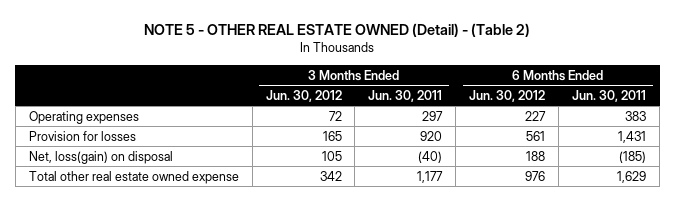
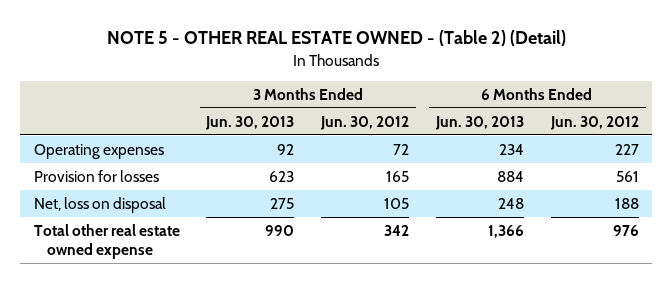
[144,22,531,37] NOTE 5 - OTHER REAL ESTATE OWNED (Detail) - (Table 2) -> [107,30,567,47] NOTE 5 - OTHER REAL ESTATE OWNED - (Table 2) (Detail)
[368,89,443,102] Jun. 30, 2011 -> none
[572,89,647,102] Jun. 30, 2011 -> none
none -> [205,115,295,130] Jun. 30, 2013
none -> [435,115,525,130] Jun. 30, 2013
[28,150,173,164] Net, loss(gain) on disposal -> [33,196,166,213] Net, loss on disposal

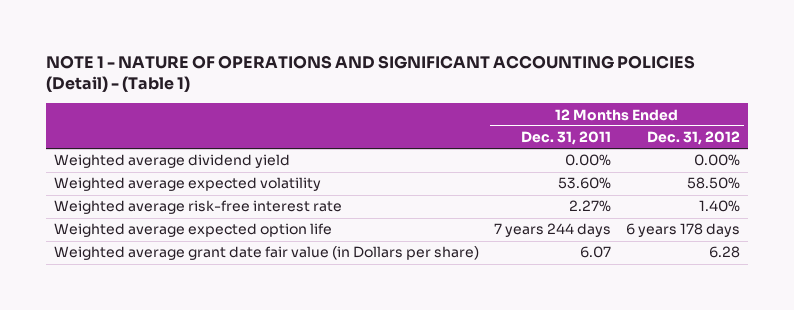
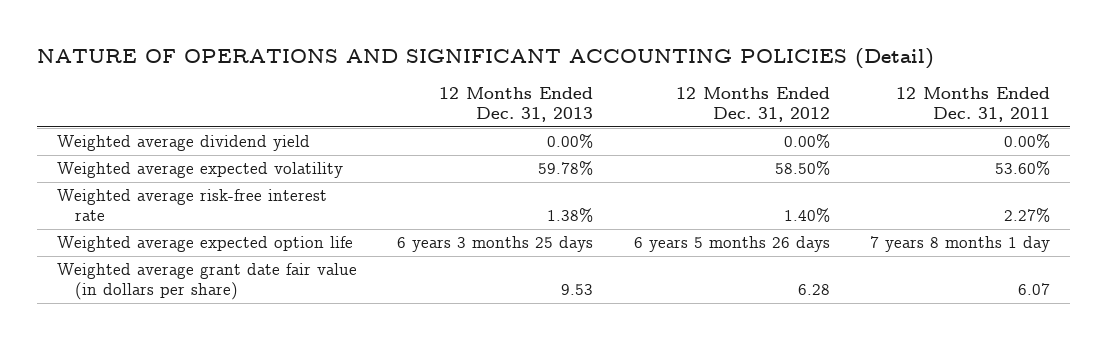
[46,54,696,93] NOTE 1 - NATURE OF OPERATIONS AND SIGNIFICANT ACCOUNTING POLICIES (Detail) - (Table 1) -> [36,48,934,70] NATURE OF OPERATIONS AND SIGNIFICANT ACCOUNTING POLICIES (Detail)
none -> [439,87,594,123] 12 Months Ended Dec. 31, 2013
[494,223,612,238] 7 years 244 days -> [870,236,1051,253] 7 years 8 months 1 day
[626,223,741,238] 6 years 178 days -> [633,236,830,253] 6 years 5 months 26 days
[53,246,479,261] Weighted average grant date fair value (in Dollars per share) -> [56,263,357,301] Weighted average grant date fair value (in dollars per share)

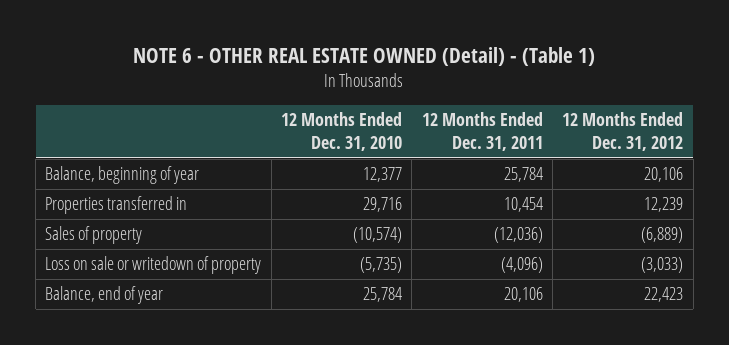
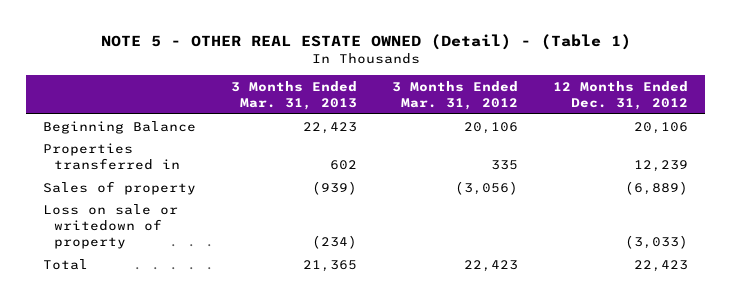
[133,47,596,67] NOTE 6 - OTHER REAL ESTATE OWNED (Detail) - (Table 1) -> [100,33,631,50] NOTE 5 - OTHER REAL ESTATE OWNED (Detail) - (Table 1)
[281,112,403,151] 12 Months Ended Dec. 31, 2010 -> none
[421,112,543,151] 12 Months Ended Dec. 31, 2011 -> none
none -> [231,81,358,111] 3 Months Ended Mar. 31, 2013
none -> [391,81,518,111] 3 Months Ended Mar. 31, 2012
[45,166,200,185] Balance, beginning of year -> [43,120,197,134] Beginning Balance
[45,286,164,305] Balance, end of year -> [43,258,89,270] Total

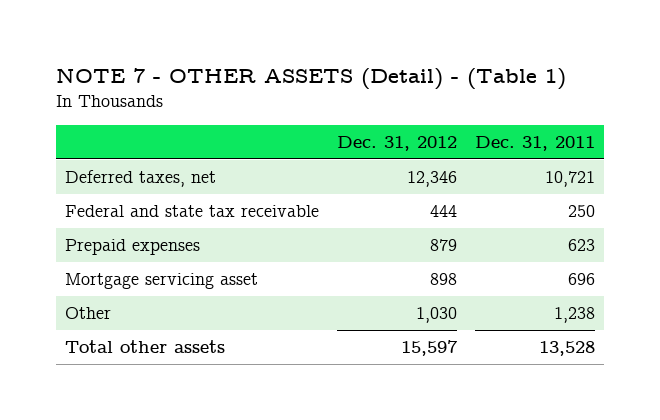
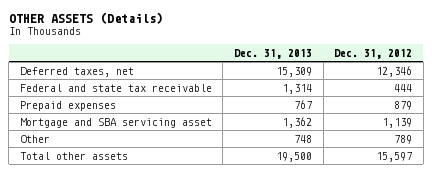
[55,68,566,91] NOTE 7 - OTHER ASSETS (Detail) - (Table 1) -> [8,11,163,24] OTHER ASSETS (Details)
[475,136,596,152] Dec. 31, 2011 -> none
none -> [233,48,312,59] Dec. 31, 2013
[64,272,258,289] Mortgage servicing asset -> [19,117,212,128] Mortgage and SBA servicing asset
[430,272,458,285] 898 -> [382,117,413,128] 1,139
[416,306,458,323] 1,030 -> [394,134,413,144] 789

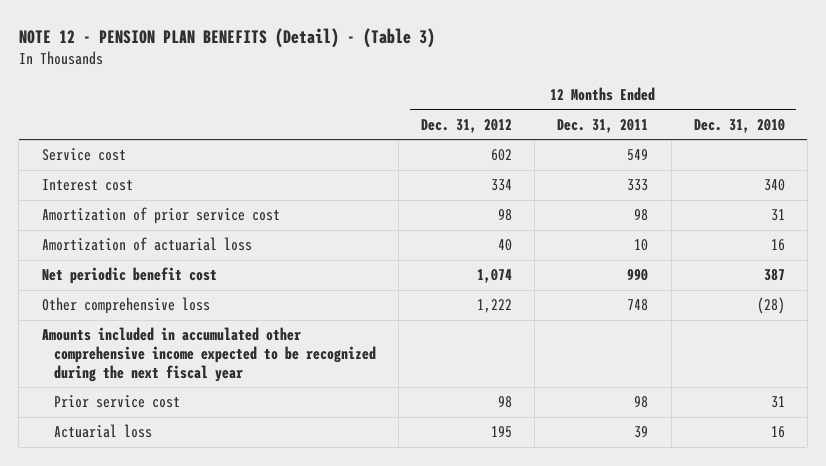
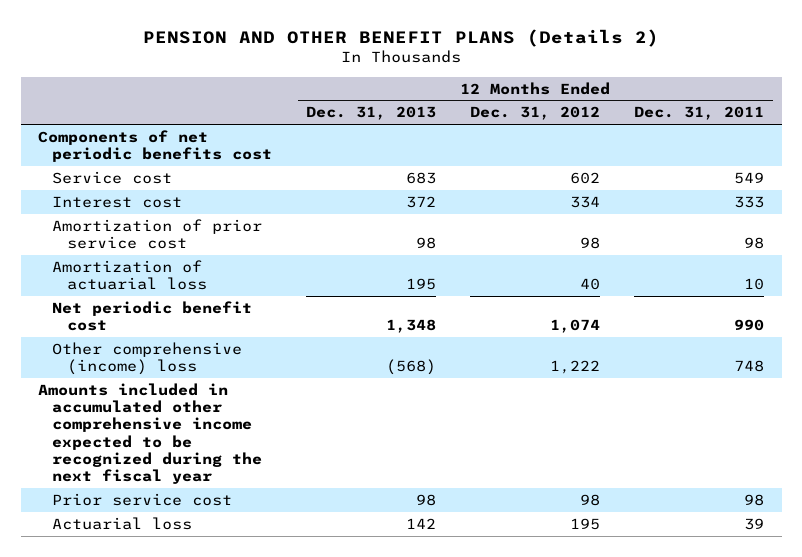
[18,28,435,49] NOTE 12 - PENSION PLAN BENEFITS (Detail) - (Table 3) -> [143,28,660,47] PENSION AND OTHER BENEFIT PLANS (Details 2)
[693,118,785,133] Dec. 31, 2010 -> none
none -> [306,106,437,121] Dec. 31, 2013
none -> [37,129,273,163] Components of net periodic benefits cost
[41,297,210,315] Other comprehensive loss -> [52,341,243,376] Other comprehensive (income) loss

